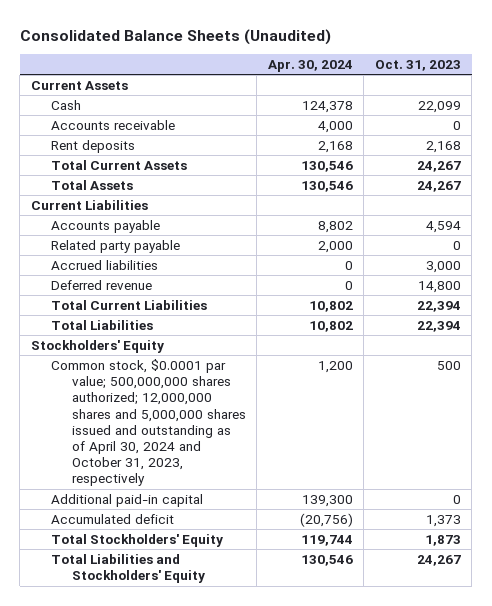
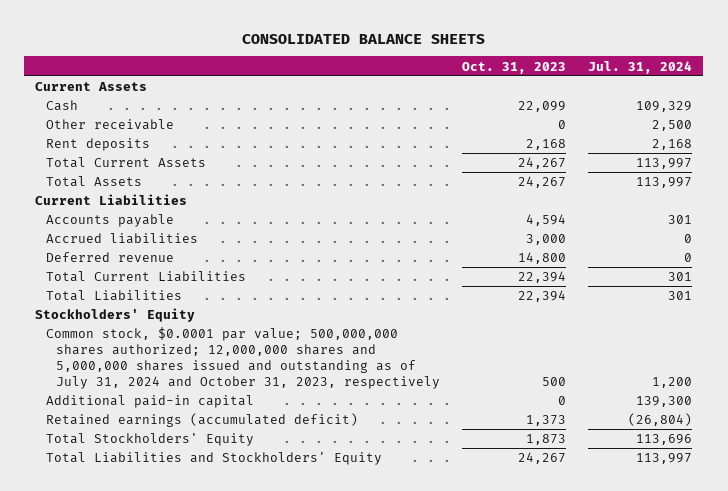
[19,28,331,45] Consolidated Balance Sheets (Unaudited) -> [241,33,485,44] CONSOLIDATED BALANCE SHEETS
[267,59,353,72] Apr. 30, 2024 -> none
none -> [588,60,693,74] Jul. 31, 2024
[51,119,176,130] Accounts receivable -> none
none -> [45,119,174,131] Other receivable
[51,239,181,253] Related party payable -> none
[51,358,246,487] Common stock, $0.0001 par value; 500,000,000 shares authorized; 12,000,000 shares and 5,000,000 shares issued and outstanding as of April 30, 2024 and October 31, 2023, respectively -> [45,327,440,390] Common stock, $0.0001 par value; 500,000,000 shares authorized; 12,000,000 shares and 5,000,000 shares issued and outstanding as of July 31, 2024 and October 31, 2023, respectively
[51,513,175,524] Accumulated deficit -> [45,413,358,428] Retained earnings (accumulated deficit)

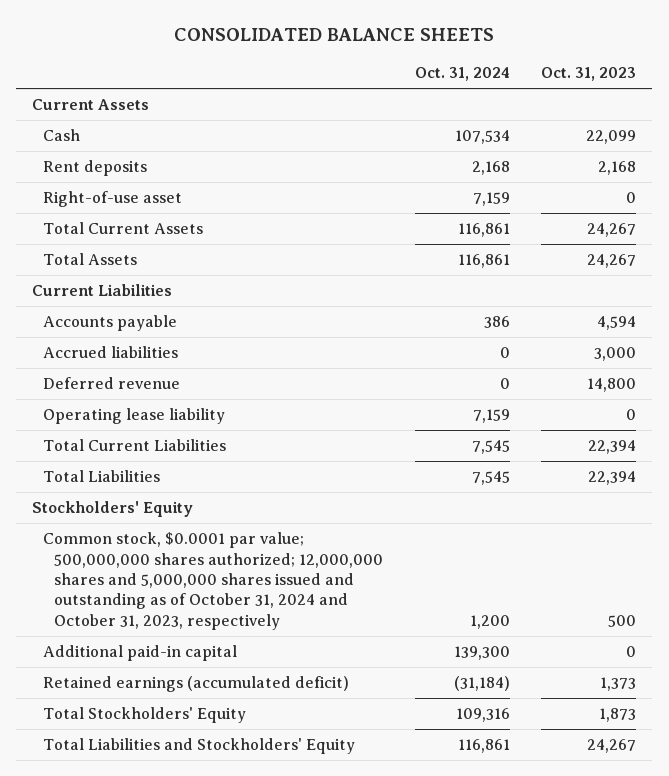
[588,60,693,74] Jul. 31, 2024 -> none
none -> [414,67,510,82] Oct. 31, 2024
[45,119,174,131] Other receivable -> none
none -> [43,191,183,208] Right-of-use asset
none -> [43,408,226,425] Operating lease liability
[45,327,440,390] Common stock, $0.0001 par value; 500,000,000 shares authorized; 12,000,000 shares and 5,000,000 shares issued and outstanding as of July 31, 2024 and October 31, 2023, respectively -> [43,532,384,630] Common stock, $0.0001 par value; 500,000,000 shares authorized; 12,000,000 shares and 5,000,000 shares issued and outstanding as of October 31, 2024 and October 31, 2023, respectively

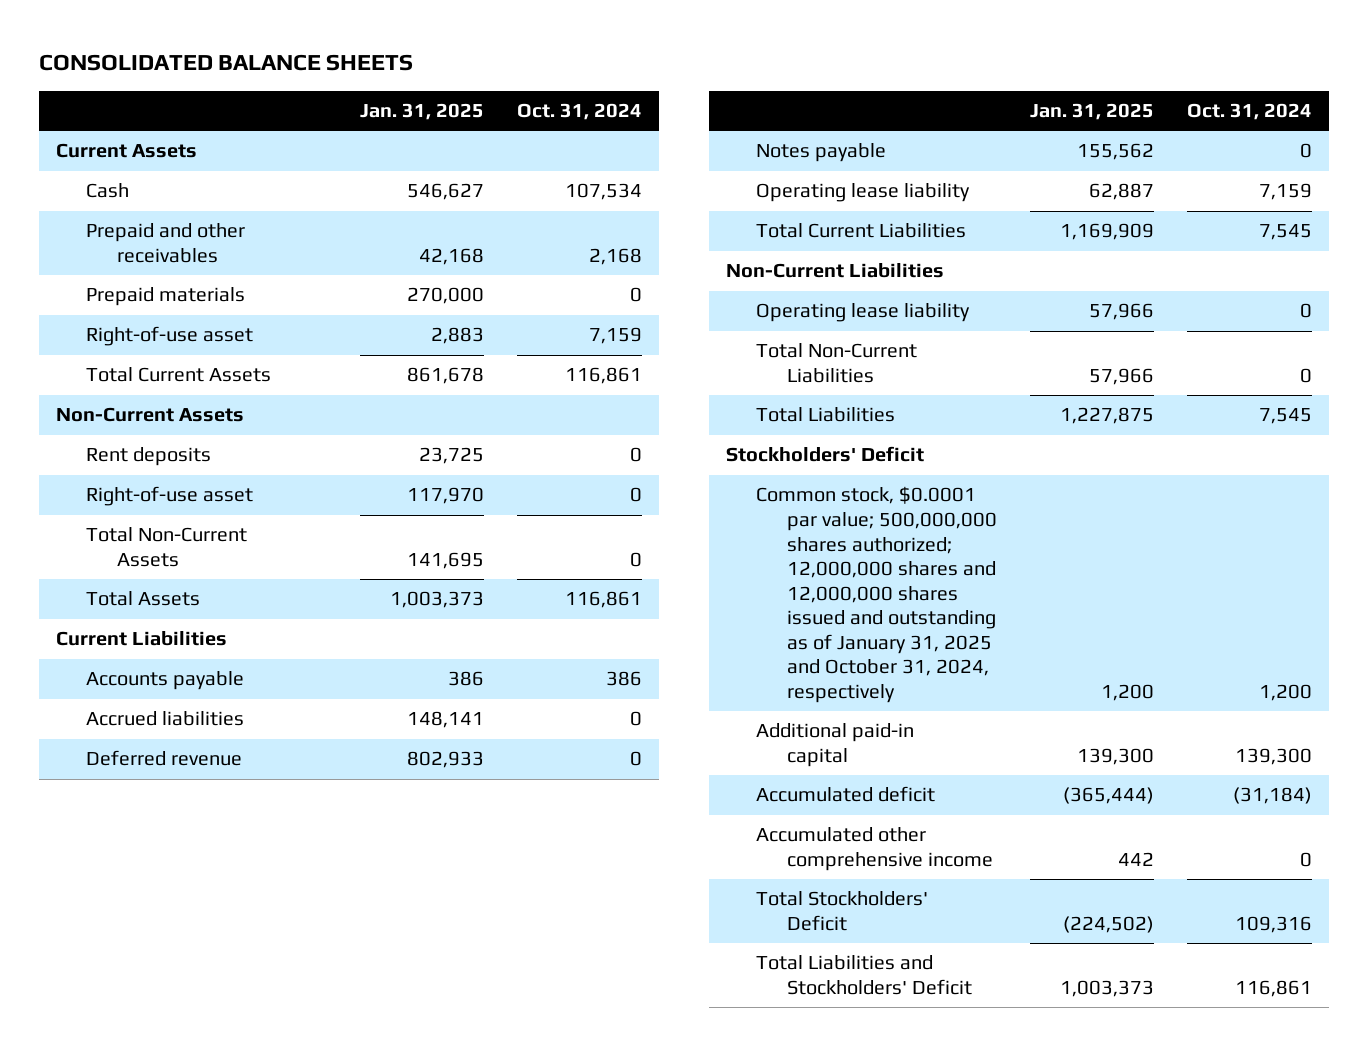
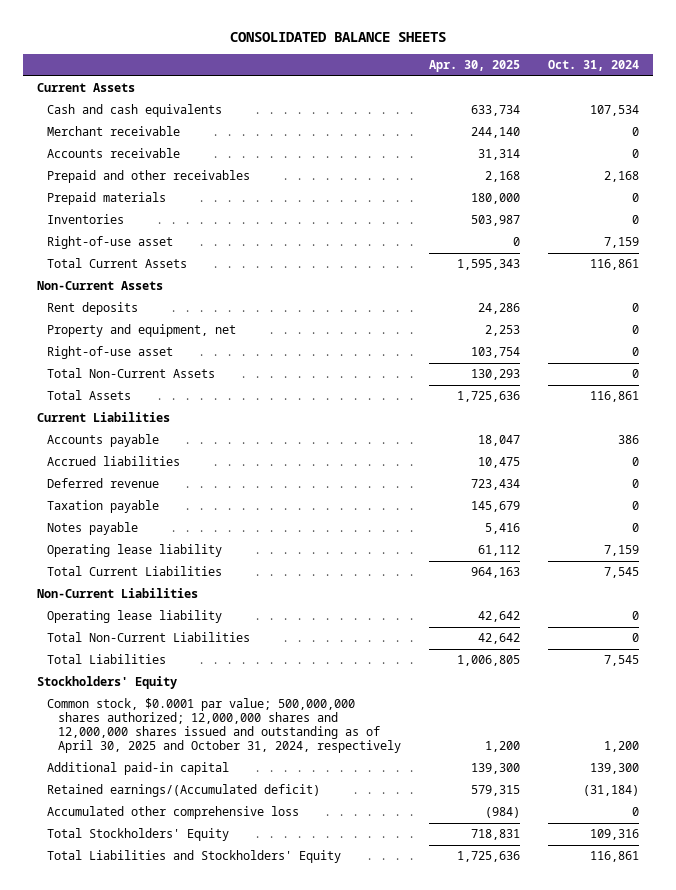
[359,102,484,120] Jan. 31, 2025 -> none
none -> [428,60,520,73] Apr. 30, 2025
[86,183,130,199] Cash -> [47,104,223,118] Cash and cash equivalents
none -> [47,126,181,137] Merchant receivable
none -> [47,148,181,159] Accounts receivable
none -> [47,214,125,225] Inventories
none -> [47,324,237,338] Property and equipment, net
none -> [47,500,160,514] Taxation payable
[725,446,924,463] Stockholders' Deficit -> [36,676,177,690] Stockholders' Equity
[756,486,997,703] Common stock, $0.0001 par value; 500,000,000 shares authorized; 12,000,000 shares and 12,000,000 shares issued and outstanding as of January 31, 2025 and October 31, 2024, respectively -> [47,698,401,754] Common stock, $0.0001 par value; 500,000,000 shares authorized; 12,000,000 shares and 12,000,000 shares issued and outstanding as of April 30, 2025 and October 31, 2024, respectively
[756,786,936,803] Accumulated deficit -> [47,784,321,798] Retained earnings/(Accumulated deficit)
[756,827,993,871] Accumulated other comprehensive income -> [47,806,300,820] Accumulated other comprehensive loss
[756,891,929,931] Total Stockholders' Deficit -> [47,828,230,842] Total Stockholders' Equity
[756,955,972,995] Total Liabilities and Stockholders' Deficit -> [47,850,342,864] Total Liabilities and Stockholders' Equity

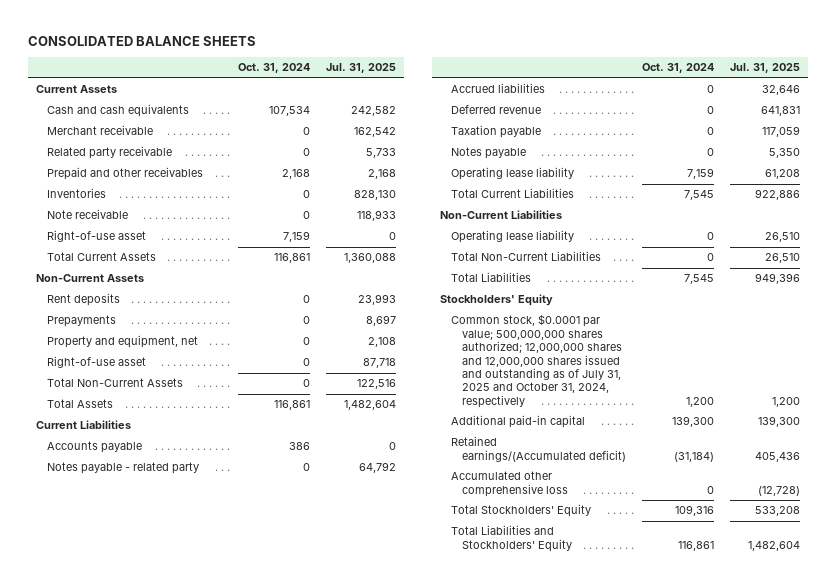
[428,60,520,73] Apr. 30, 2025 -> none
none -> [326,63,397,74] Jul. 31, 2025
[47,148,181,159] Accounts receivable -> none
none -> [47,146,173,160] Related party receivable
[47,192,167,206] Prepaid materials -> none
none -> [47,209,129,220] Note receivable
none -> [47,315,117,328] Prepayments
none -> [47,462,200,475] Notes payable - related party
[47,698,401,754] Common stock, $0.0001 par value; 500,000,000 shares authorized; 12,000,000 shares and 12,000,000 shares issued and outstanding as of April 30, 2025 and October 31, 2024, respectively -> [451,314,623,408] Common stock, $0.0001 par value; 500,000,000 shares authorized; 12,000,000 shares and 12,000,000 shares issued and outstanding as of July 31, 2025 and October 31, 2024, respectively

